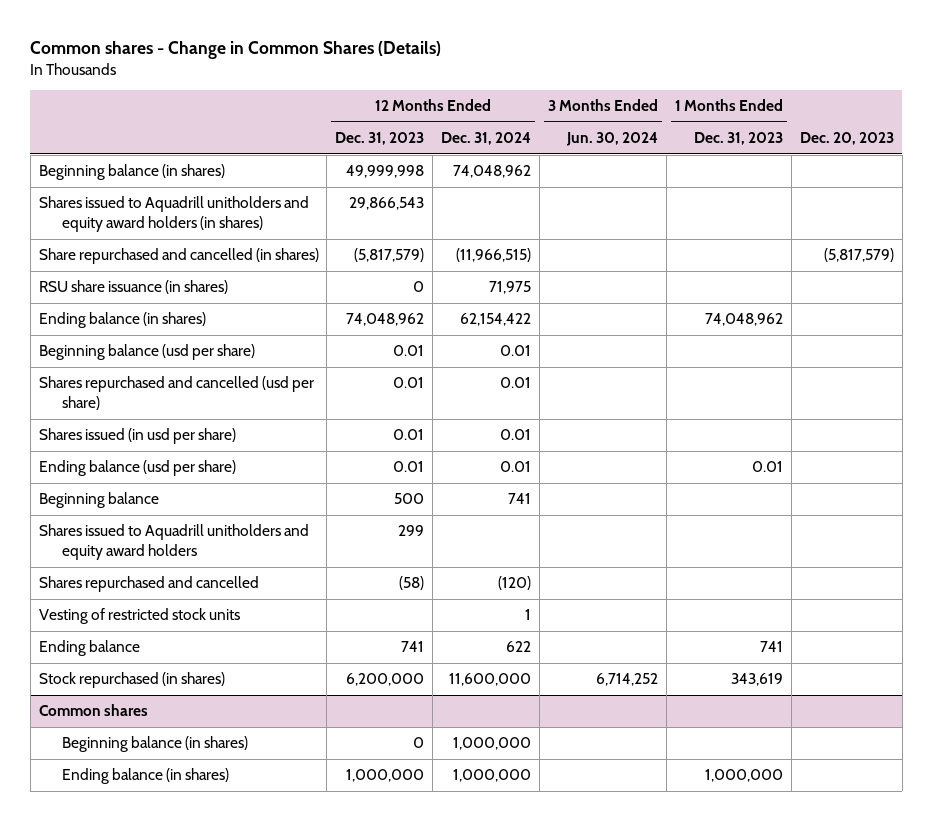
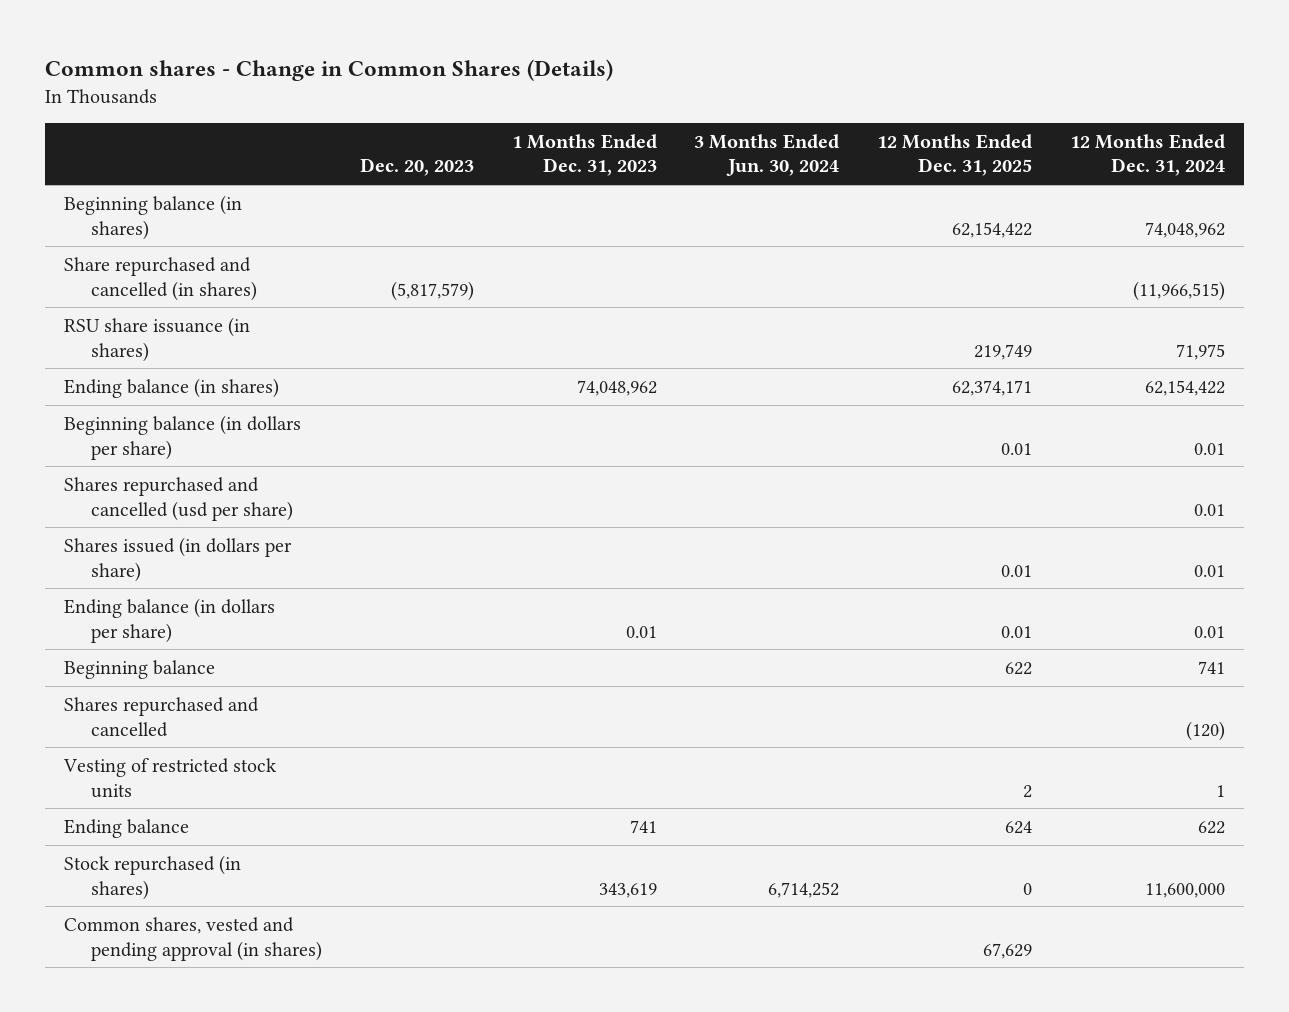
[335,132,425,146] Dec. 31, 2023 -> none
none -> [877,133,1033,177] 12 Months Ended Dec. 31, 2025
[38,196,309,233] Shares issued to Aquadrill unitholders and equity award holders (in shares) -> none
[38,344,255,361] Beginning balance (usd per share) -> [64,414,302,460] Beginning balance (in dollars per share)
[38,428,236,445] Shares issued (in usd per share) -> [64,536,293,582] Shares issued (in dollars per share)
[38,460,236,477] Ending balance (usd per share) -> [64,597,276,643] Ending balance (in dollars per share)
[38,524,309,561] Shares issued to Aquadrill unitholders and equity award holders -> none
[38,704,148,717] Common shares -> none
[61,736,248,753] Beginning balance (in shares) -> none
[61,768,229,785] Ending balance (in shares) -> none
none -> [64,916,322,961] Common shares, vested and pending approval (in shares)

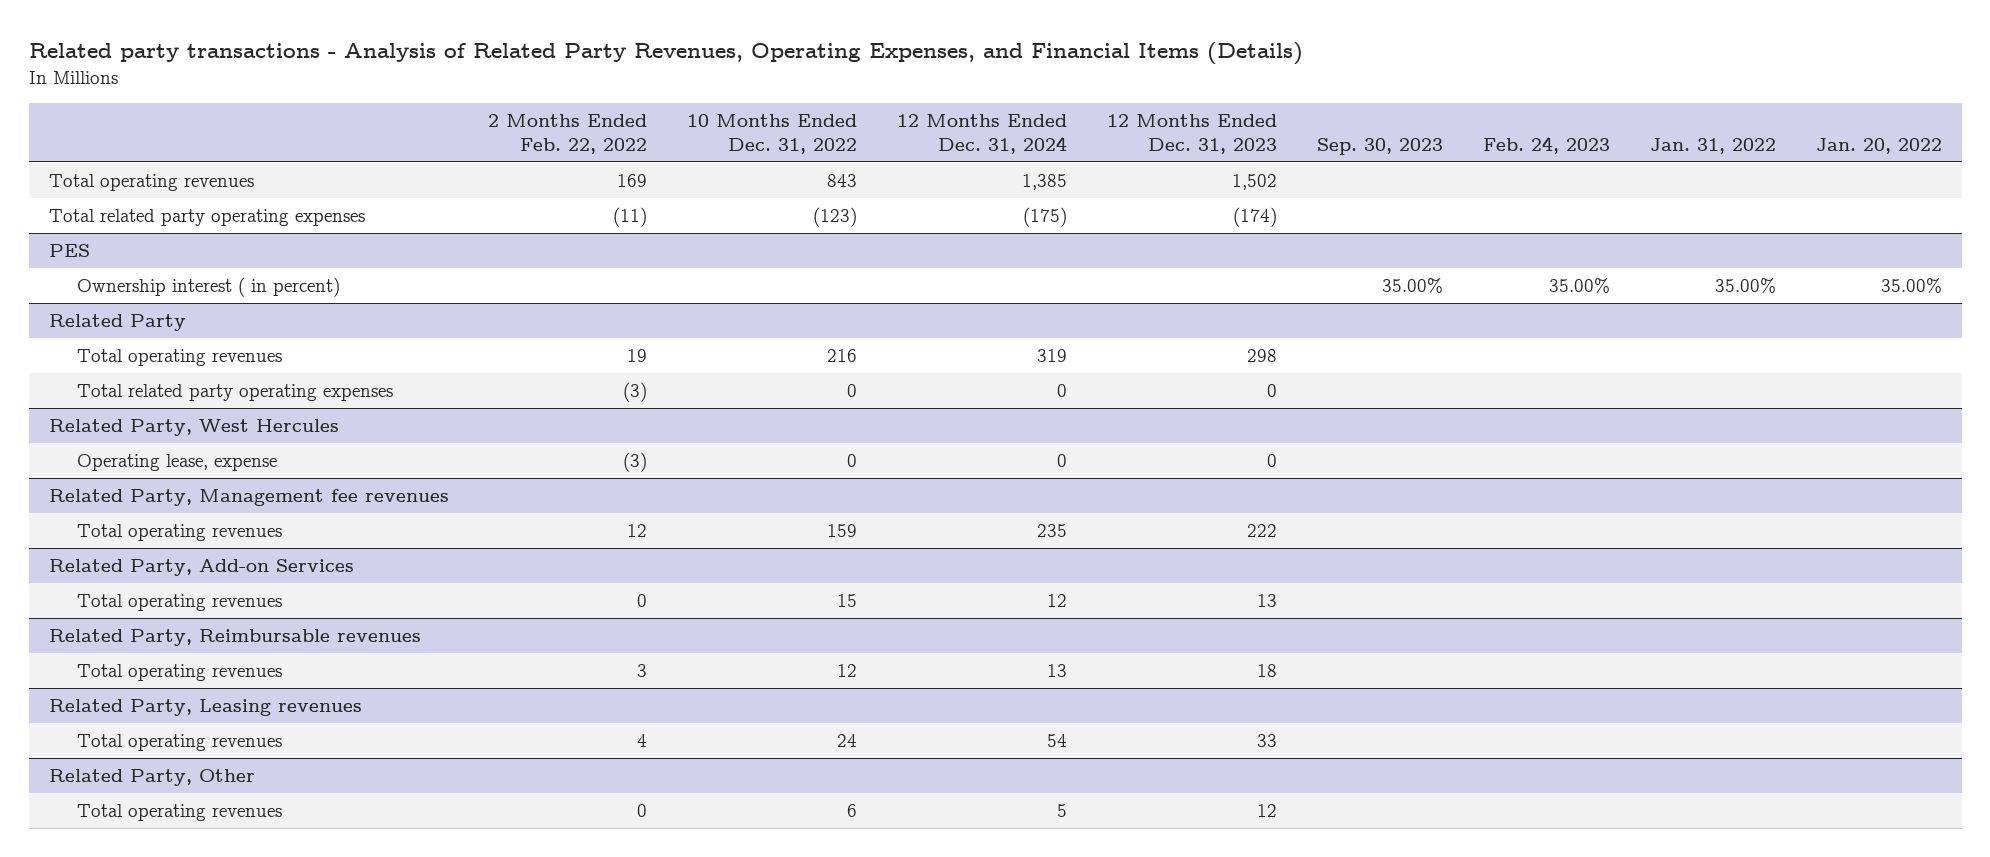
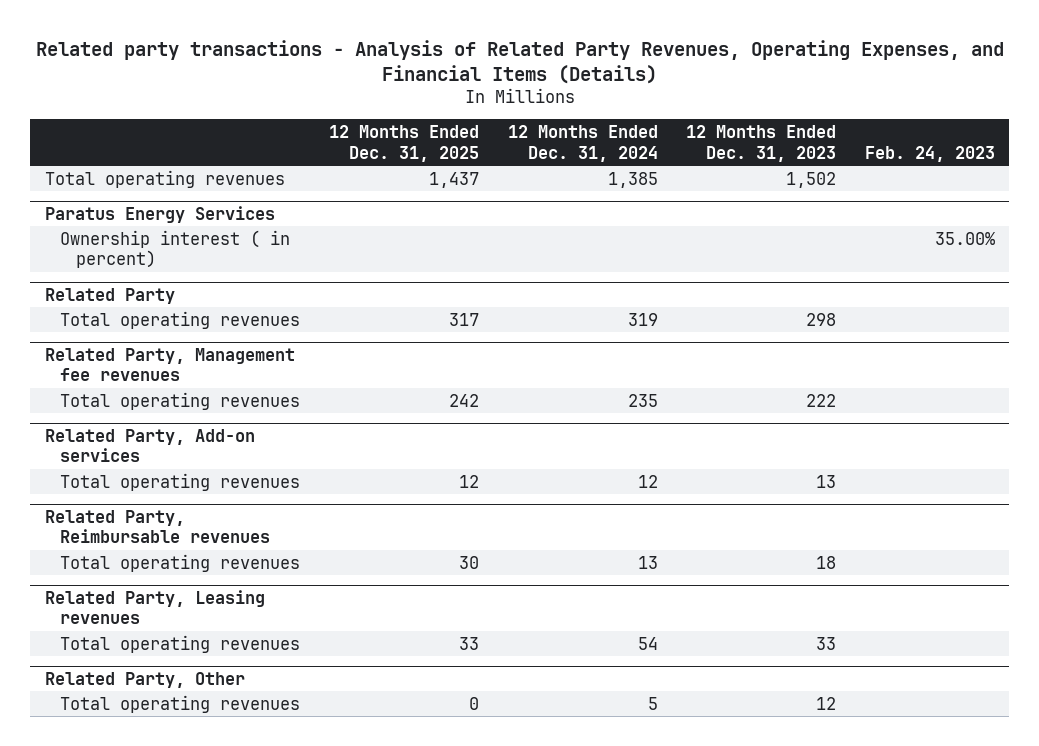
[488,113,648,154] 2 Months Ended Feb. 22, 2022 -> none
[687,113,858,154] 10 Months Ended Dec. 31, 2022 -> none
[1316,137,1443,155] Sep. 30, 2023 -> none
[1649,137,1776,154] Jan. 31, 2022 -> none
[1815,137,1942,154] Jan. 20, 2022 -> none
none -> [328,124,479,162] 12 Months Ended Dec. 31, 2025
[48,208,365,226] Total related party operating expenses -> none
[48,243,90,257] PES -> [44,205,275,223] Paratus Energy Services
[77,383,394,401] Total related party operating expenses -> none
[48,418,339,436] Related Party, West Hercules -> none
[77,453,278,471] Operating lease, expense -> none
[48,558,354,576] Related Party, Add-on Services -> [44,428,255,463] Related Party, Add-on services

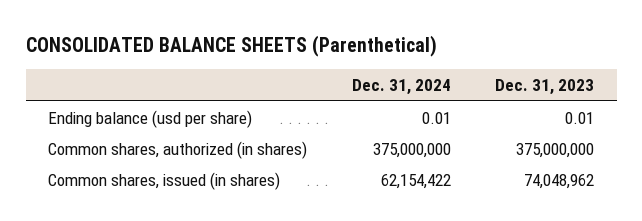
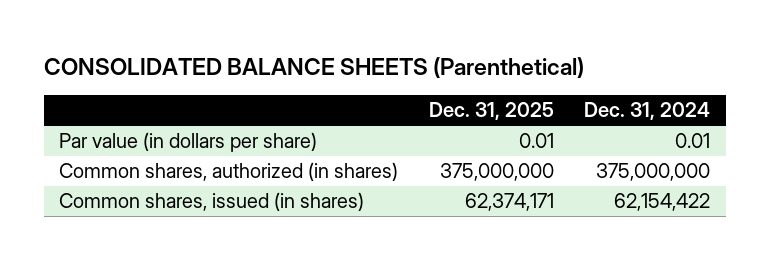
[495,78,595,95] Dec. 31, 2023 -> none
none -> [428,102,554,121] Dec. 31, 2025
[47,109,252,128] Ending balance (usd per share) -> [59,132,318,153] Par value (in dollars per share)

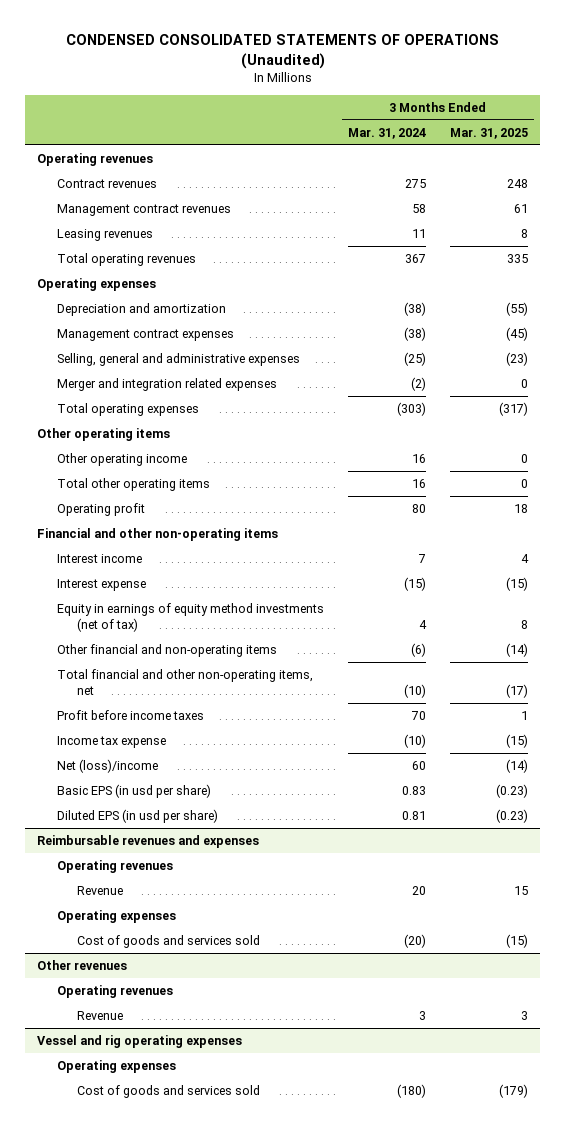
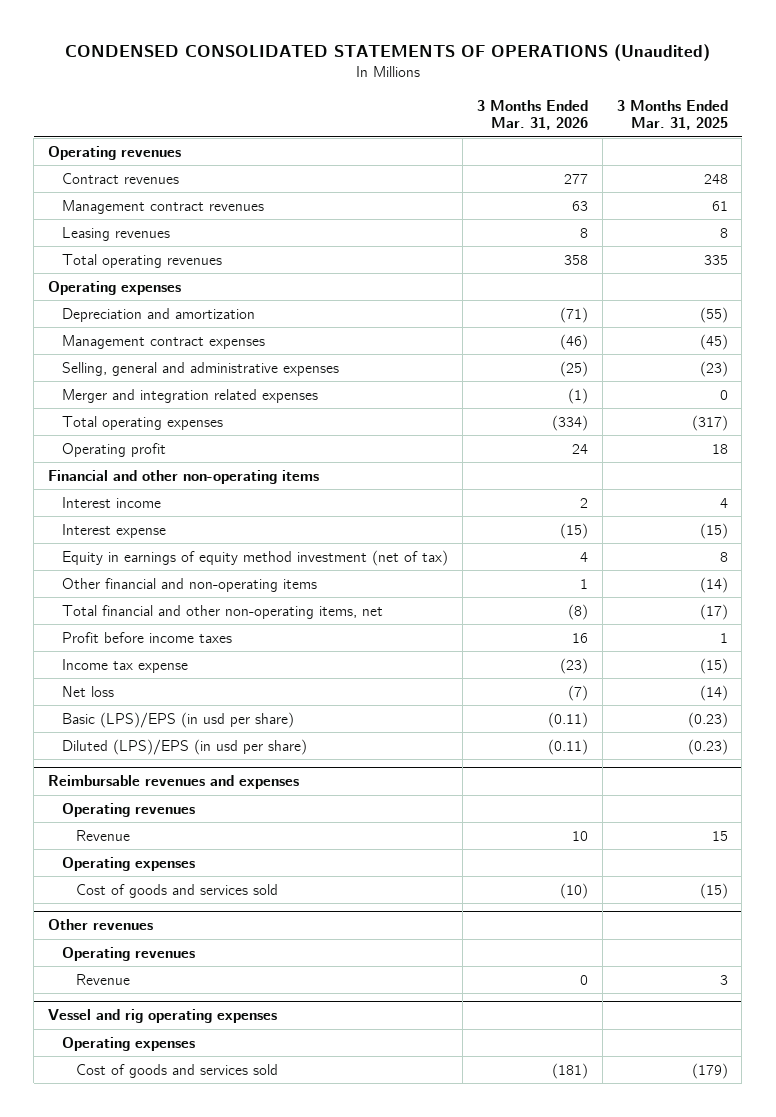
[348,127,427,139] Mar. 31, 2024 -> none
none -> [476,99,588,131] 3 Months Ended Mar. 31, 2026
[37,428,171,442] Other operating items -> none
[57,453,188,467] Other operating income -> none
[57,478,211,492] Total other operating items -> none
[57,603,325,632] Equity in earnings of equity method investments (net of tax) -> [62,549,449,566] Equity in earnings of equity method investment (net of tax)
[57,759,159,774] Net (loss)/income -> [62,685,115,697] Net loss
[57,784,212,799] Basic EPS (in usd per share) -> [62,711,295,728] Basic (LPS)/EPS (in usd per share)
[57,809,219,824] Diluted EPS (in usd per share) -> [62,738,308,755] Diluted (LPS)/EPS (in usd per share)

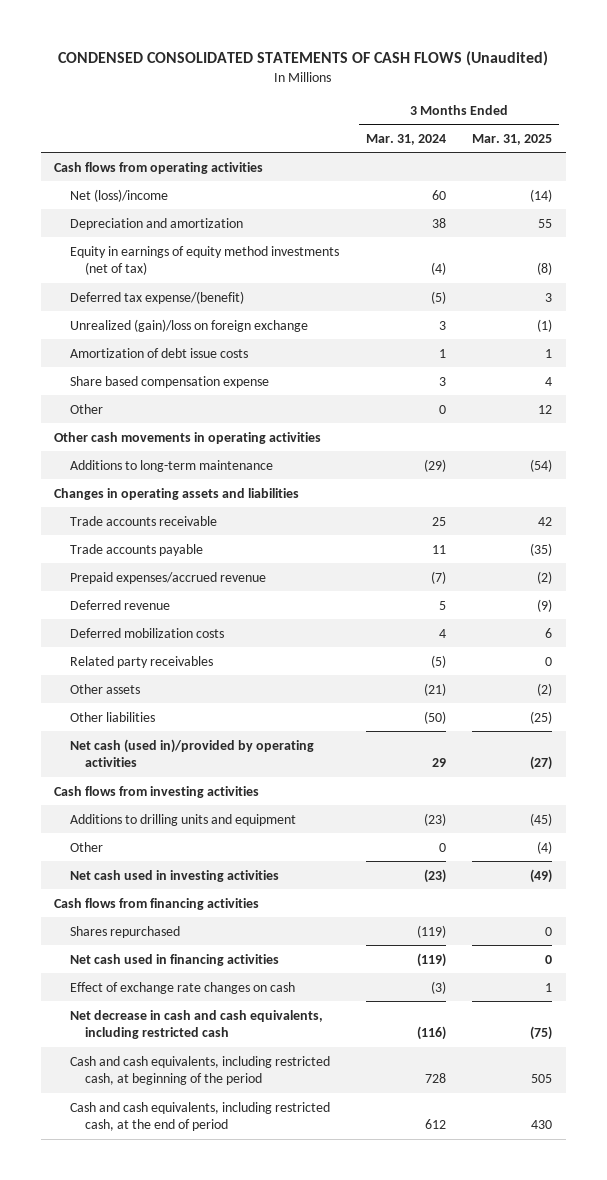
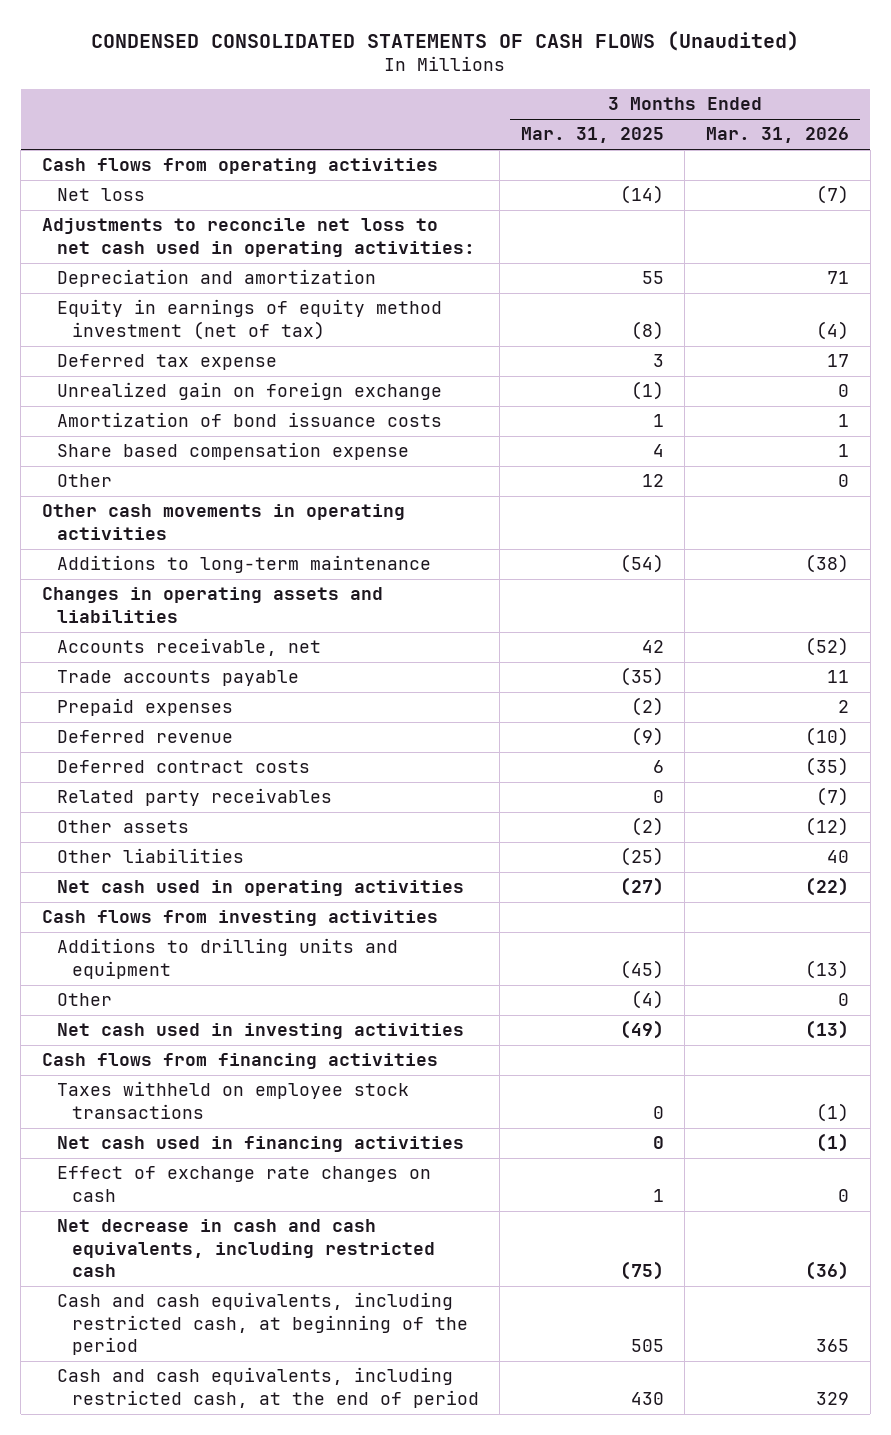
[365,133,446,145] Mar. 31, 2024 -> none
none -> [706,127,850,144] Mar. 31, 2026
[69,188,168,202] Net (loss)/income -> [56,188,145,202] Net loss
none -> [41,218,475,257] Adjustments to reconcile net loss to net cash used in operating activities:
[69,245,339,276] Equity in earnings of equity method investments (net of tax) -> [56,299,442,340] Equity in earnings of equity method investment (net of tax)
[69,290,244,304] Deferred tax expense/(benefit) -> [56,354,277,371] Deferred tax expense
[69,318,308,332] Unrealized (gain)/loss on foreign exchange -> [56,382,442,401] Unrealized gain on foreign exchange
[69,347,248,358] Amortization of debt issue costs -> [56,412,442,428] Amortization of bond issuance costs
[69,515,217,526] Trade accounts receivable -> [56,638,321,657] Accounts receivable, net
[69,571,266,584] Prepaid expenses/accrued revenue -> [56,698,233,717] Prepaid expenses
[69,627,224,638] Deferred mobilization costs -> [56,760,310,774] Deferred contract costs
[69,738,314,768] Net cash (used in)/provided by operating activities -> [56,880,464,897] Net cash used in operating activities
[69,925,180,938] Shares repurchased -> none
none -> [56,1081,409,1119] Taxes withheld on employee stock transactions

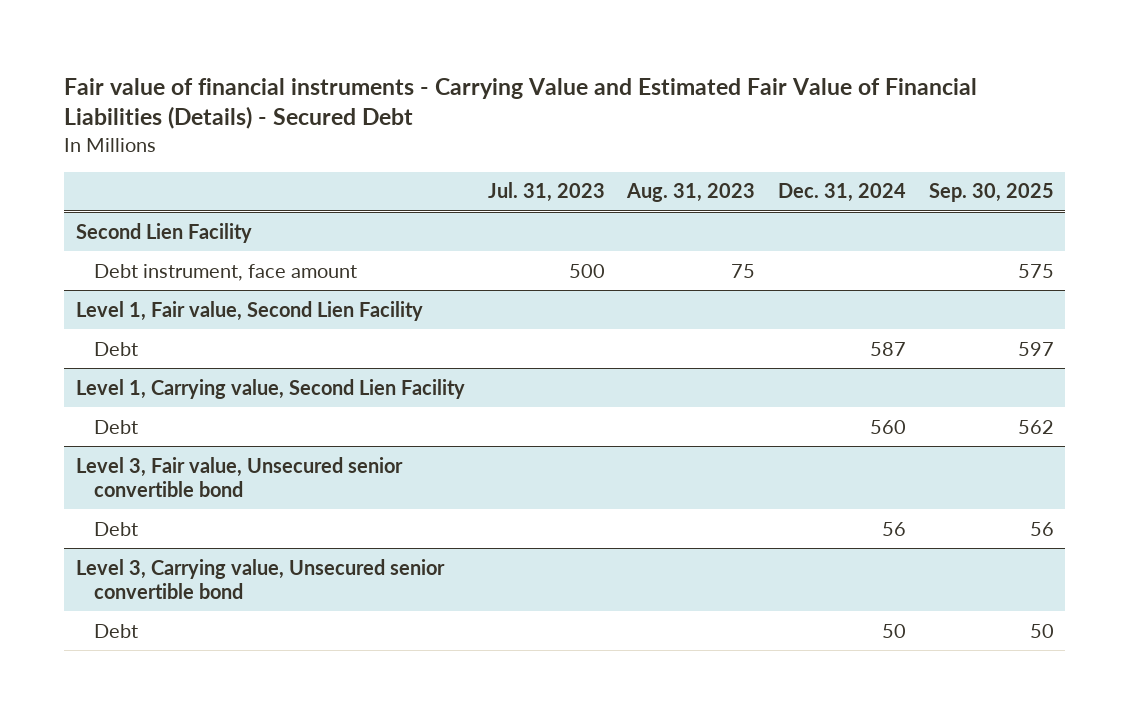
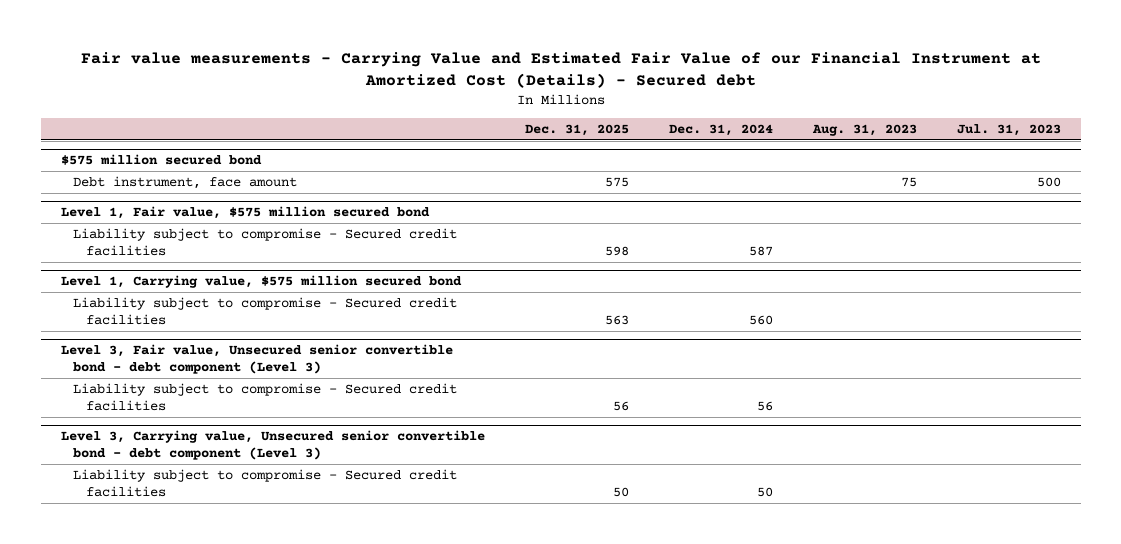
[64,77,978,130] Fair value of financial instruments - Carrying Value and Estimated Fair Value of Financial Liabilities (Details) - Secured Debt -> [80,51,1041,88] Fair value measurements - Carrying Value and Estimated Fair Value of our Financial Instrument at Amortized Cost (Details) - Secured debt
[928,183,1054,203] Sep. 30, 2025 -> none
none -> [524,123,629,136] Dec. 31, 2025
[75,222,252,243] Second Lien Facility -> [60,154,262,166] $575 million secured bond
[75,300,423,321] Level 1, Fair value, Second Lien Facility -> none
[75,378,465,399] Level 1, Carrying value, Second Lien Facility -> none
none -> [60,206,430,220] Level 1, Fair value, $575 million secured bond
[94,341,139,356] Debt -> [73,228,458,256] Liability subject to compromise - Secured credit facilities
none -> [60,275,462,289] Level 1, Carrying value, $575 million secured bond
[94,419,139,434] Debt -> [73,297,458,325] Liability subject to compromise - Secured credit facilities
[75,456,403,497] Level 3, Fair value, Unsecured senior convertible bond -> [60,344,453,375] Level 3, Fair value, Unsecured senior convertible bond - debt component (Level 3)
[94,521,139,536] Debt -> [73,383,458,411] Liability subject to compromise - Secured credit facilities
[75,558,445,599] Level 3, Carrying value, Unsecured senior convertible bond -> [60,430,485,461] Level 3, Carrying value, Unsecured senior convertible bond - debt component (Level 3)
[94,623,139,638] Debt -> [73,469,458,497] Liability subject to compromise - Secured credit facilities

